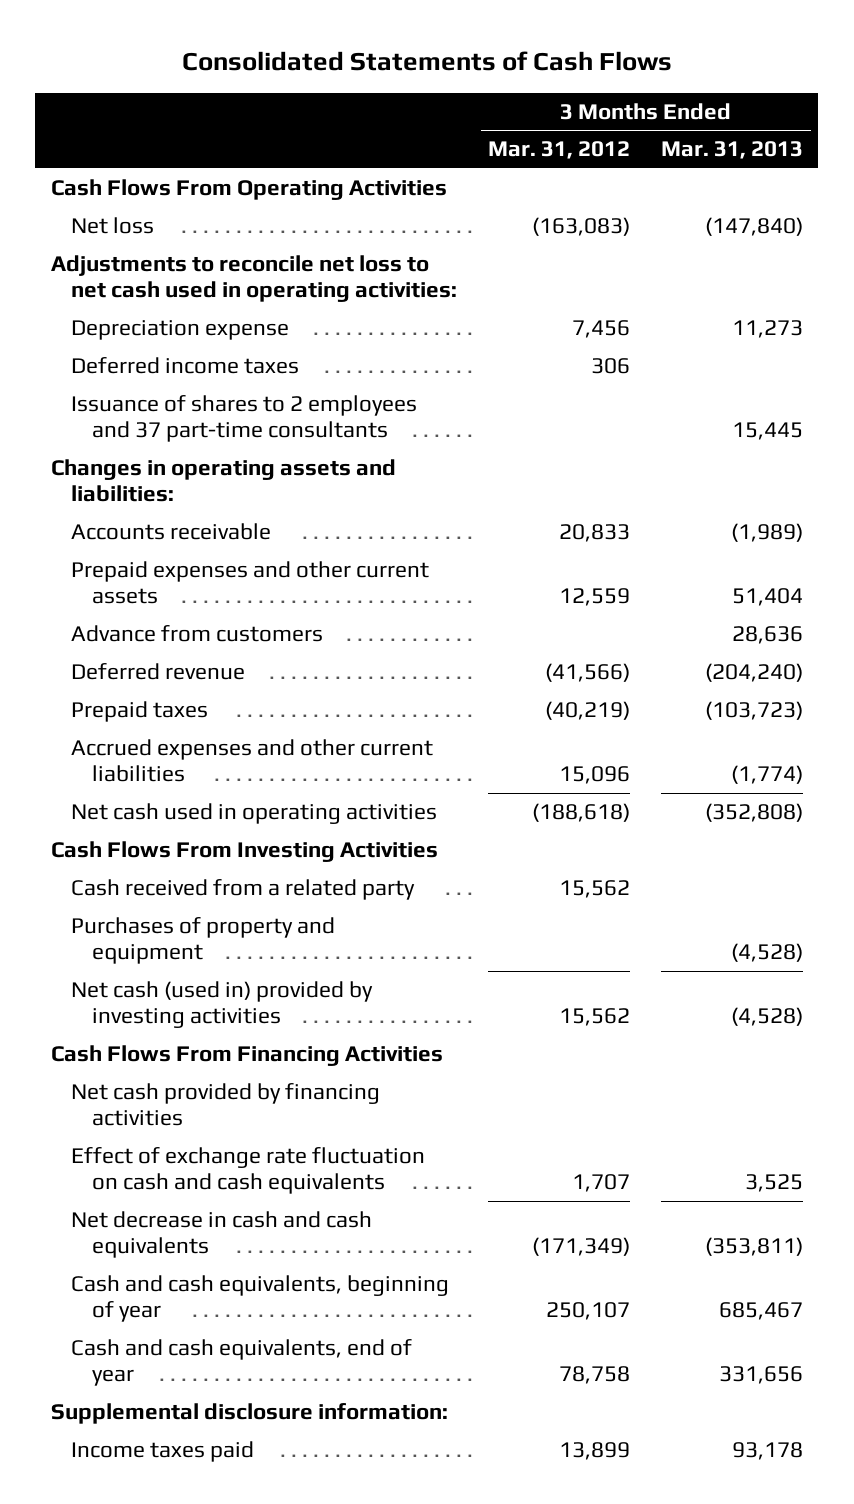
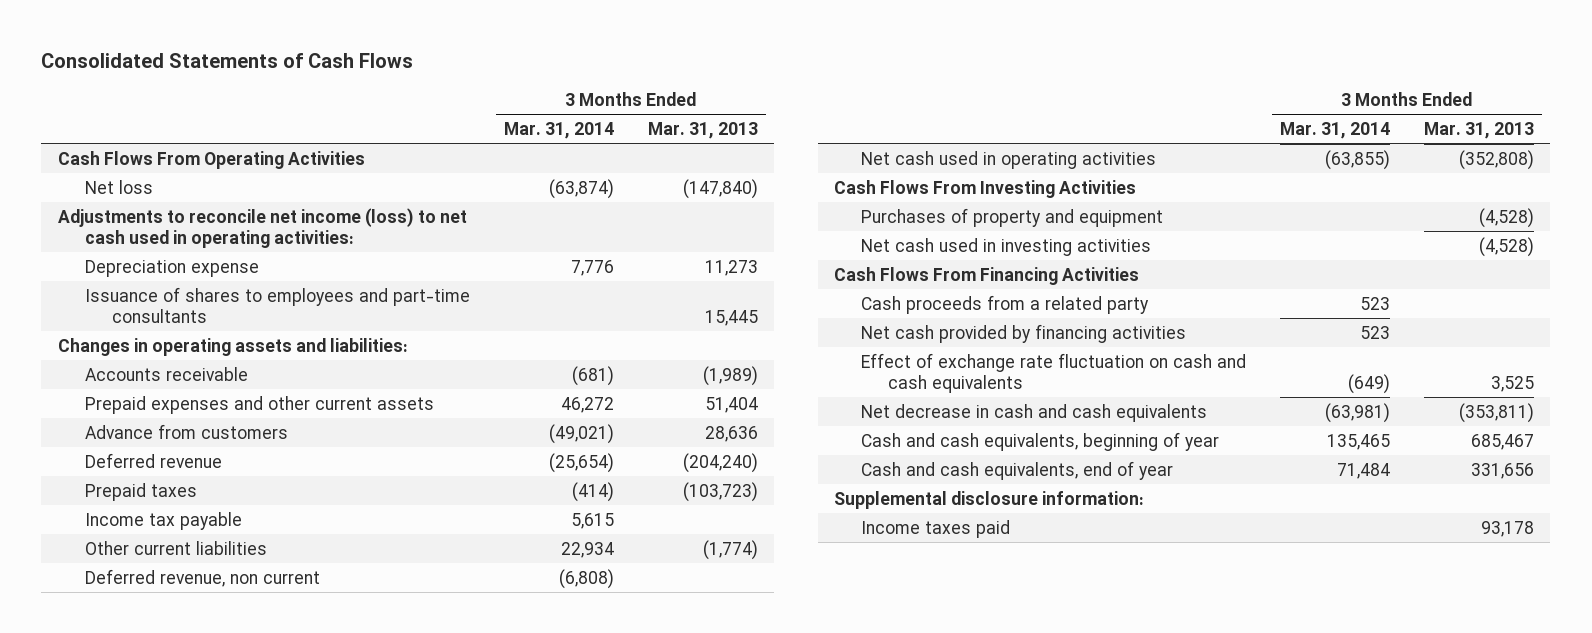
[488,141,631,160] Mar. 31, 2012 -> none
none -> [503,121,614,139] Mar. 31, 2014
[50,255,458,303] Adjustments to reconcile net loss to net cash used in operating activities: -> [58,207,468,248] Adjustments to reconcile net income (loss) to net cash used in operating activities:
[71,357,300,375] Deferred income taxes -> none
[71,395,418,443] Issuance of shares to 2 employees and 37 part-time consultants -> [85,286,471,323] Issuance of shares to employees and part-time consultants
none -> [85,511,243,530] Income tax payable
[71,739,434,783] Accrued expenses and other current liabilities -> [85,540,268,555] Other current liabilities
none -> [85,568,321,587] Deferred revenue, non current
[71,879,416,901] Cash received from a related party -> none
[71,981,374,1029] Net cash (used in) provided by investing activities -> [861,237,1152,256] Net cash used in investing activities
none -> [861,294,1150,314] Cash proceeds from a related party

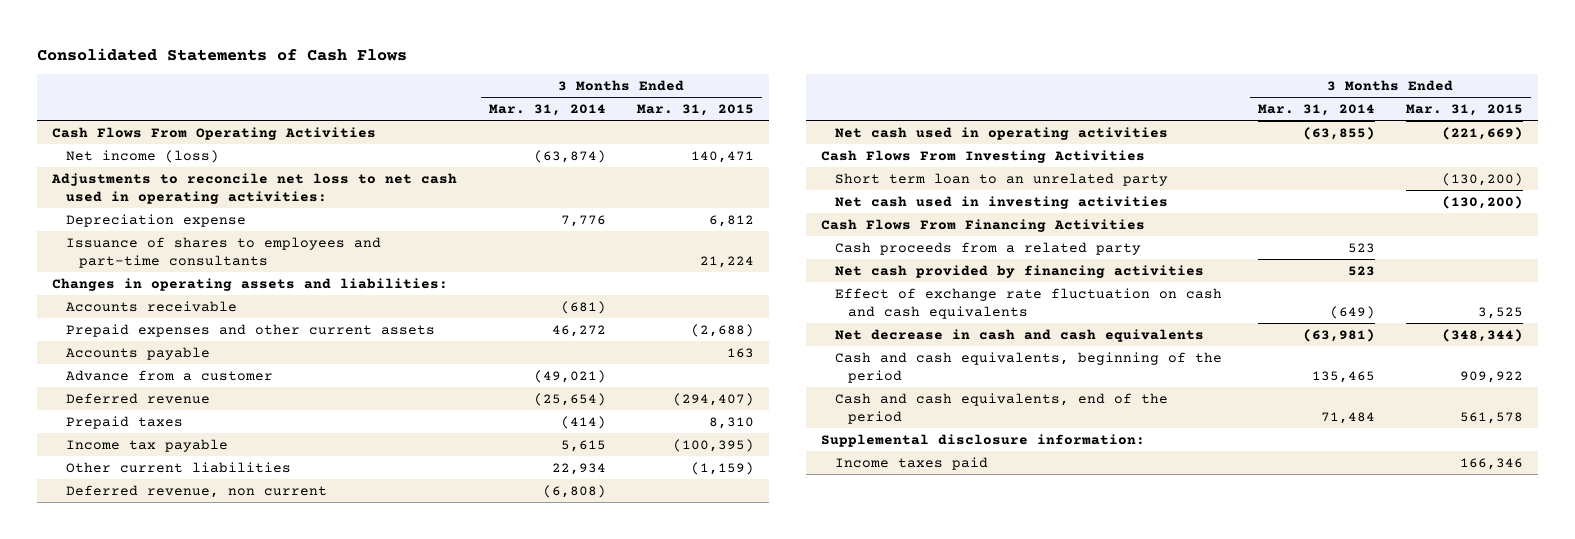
[647,121,758,139] Mar. 31, 2013 -> none
none -> [636,103,754,116] Mar. 31, 2015
[85,179,154,194] Net loss -> [65,149,219,163] Net income (loss)
[58,207,468,248] Adjustments to reconcile net income (loss) to net cash used in operating activities: -> [51,172,458,204] Adjustments to reconcile net loss to net cash used in operating activities:
none -> [65,346,210,360] Accounts payable
[85,423,289,439] Advance from customers -> [65,369,273,381] Advance from a customer
[861,207,1164,227] Purchases of property and equipment -> none
none -> [834,172,1168,186] Short term loan to an unrelated party
[861,431,1220,451] Cash and cash equivalents, beginning of year -> [834,351,1222,383] Cash and cash equivalents, beginning of the period
[861,460,1174,480] Cash and cash equivalents, end of year -> [834,392,1168,424] Cash and cash equivalents, end of the period

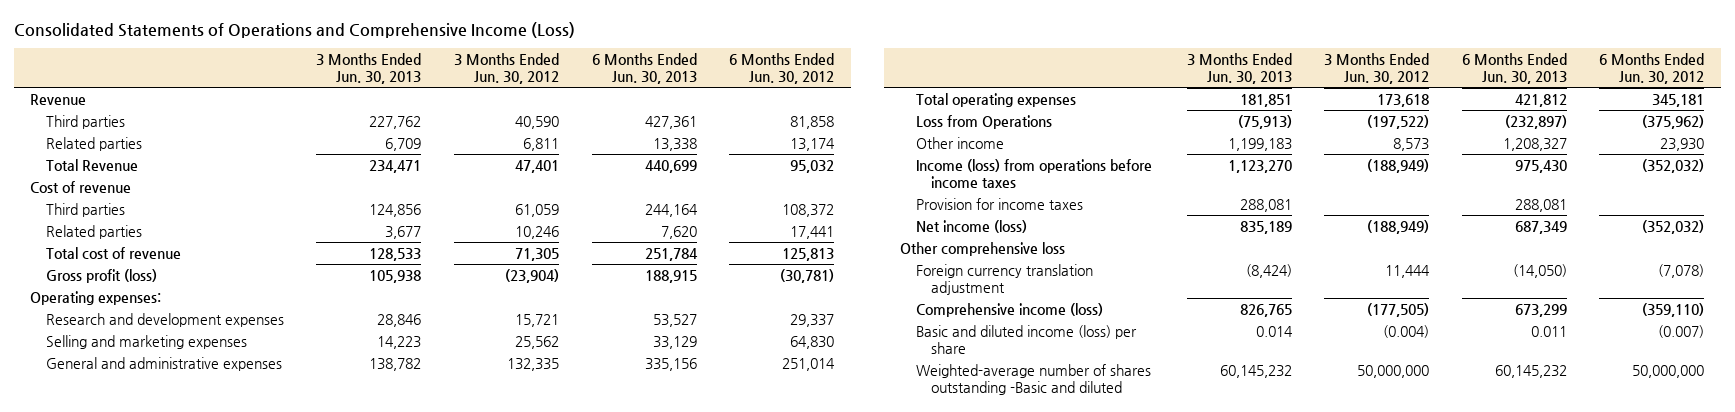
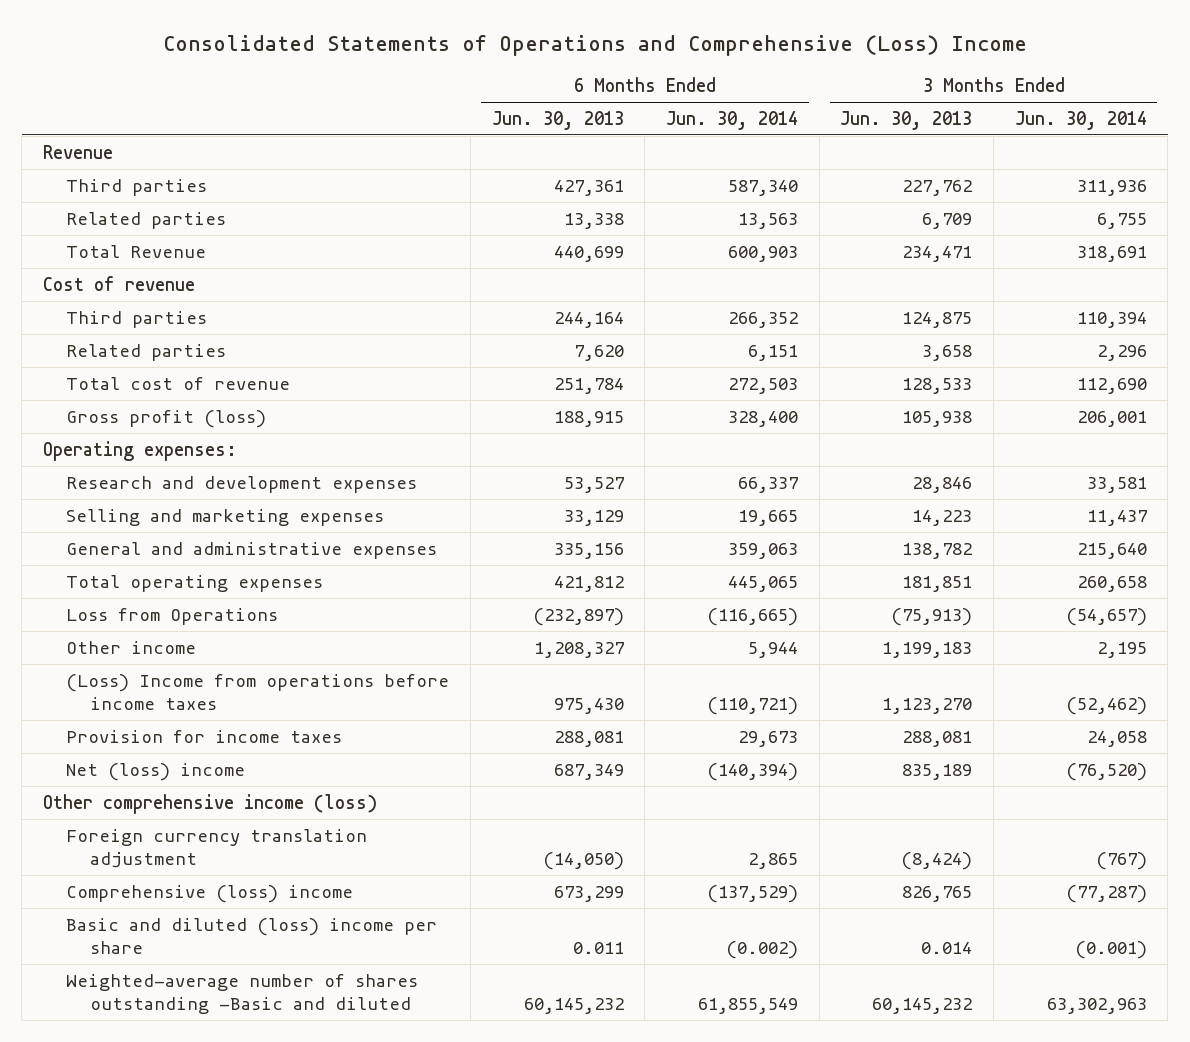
[14,21,576,38] Consolidated Statements of Operations and Comprehensive Income (Loss) -> [162,34,1027,56] Consolidated Statements of Operations and Comprehensive (Loss) Income
[454,52,560,84] 3 Months Ended Jun. 30, 2012 -> none
[729,52,835,84] 6 Months Ended Jun. 30, 2012 -> none
none -> [665,111,798,131] Jun. 30, 2014
none -> [1014,111,1147,131] Jun. 30, 2014
[369,203,422,217] 124,856 -> [902,311,973,328] 124,875
[385,225,422,239] 3,677 -> [922,344,973,361] 3,658
[915,158,1152,188] Income (loss) from operations before income taxes -> [66,673,450,710] (Loss) Income from operations before income taxes
[915,219,1027,233] Net income (loss) -> [66,762,246,781] Net (loss) income
[900,241,1066,256] Other comprehensive loss -> [42,793,377,814] Other comprehensive income (loss)
[915,302,1103,317] Comprehensive income (loss) -> [66,884,354,903] Comprehensive (loss) income
[915,324,1137,354] Basic and diluted income (loss) per share -> [66,917,438,954] Basic and diluted (loss) income per share

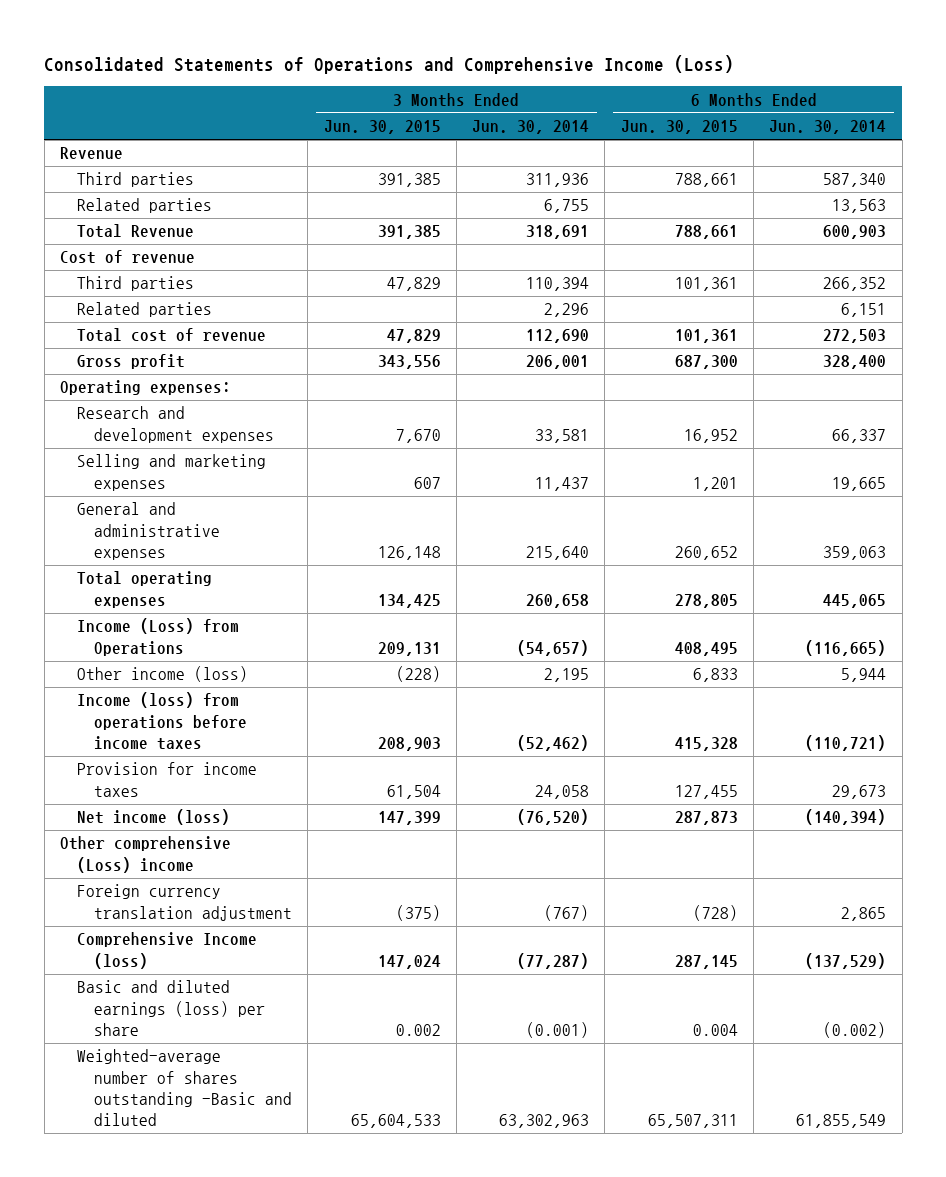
[162,34,1027,56] Consolidated Statements of Operations and Comprehensive (Loss) Income -> [44,54,735,74] Consolidated Statements of Operations and Comprehensive Income (Loss)
[491,111,624,131] Jun. 30, 2013 -> none
[840,111,973,131] Jun. 30, 2013 -> none
none -> [323,120,441,135] Jun. 30, 2015
none -> [620,120,738,135] Jun. 30, 2015
[66,409,267,428] Gross profit (loss) -> [76,354,185,370] Gross profit
[66,607,279,625] Loss from Operations -> [76,618,239,656] Income (Loss) from Operations
[66,640,197,654] Other income -> [76,666,248,683] Other income (loss)
[66,673,450,710] (Loss) Income from operations before income taxes -> [76,692,248,751] Income (loss) from operations before income taxes
[66,762,246,781] Net (loss) income -> [76,809,230,826] Net income (loss)
[42,793,377,814] Other comprehensive income (loss) -> [59,836,231,873] Other comprehensive (Loss) income
[66,884,354,903] Comprehensive (loss) income -> [76,932,257,969] Comprehensive Income (loss)
[66,917,438,954] Basic and diluted (loss) income per share -> [76,980,266,1037] Basic and diluted earnings (loss) per share

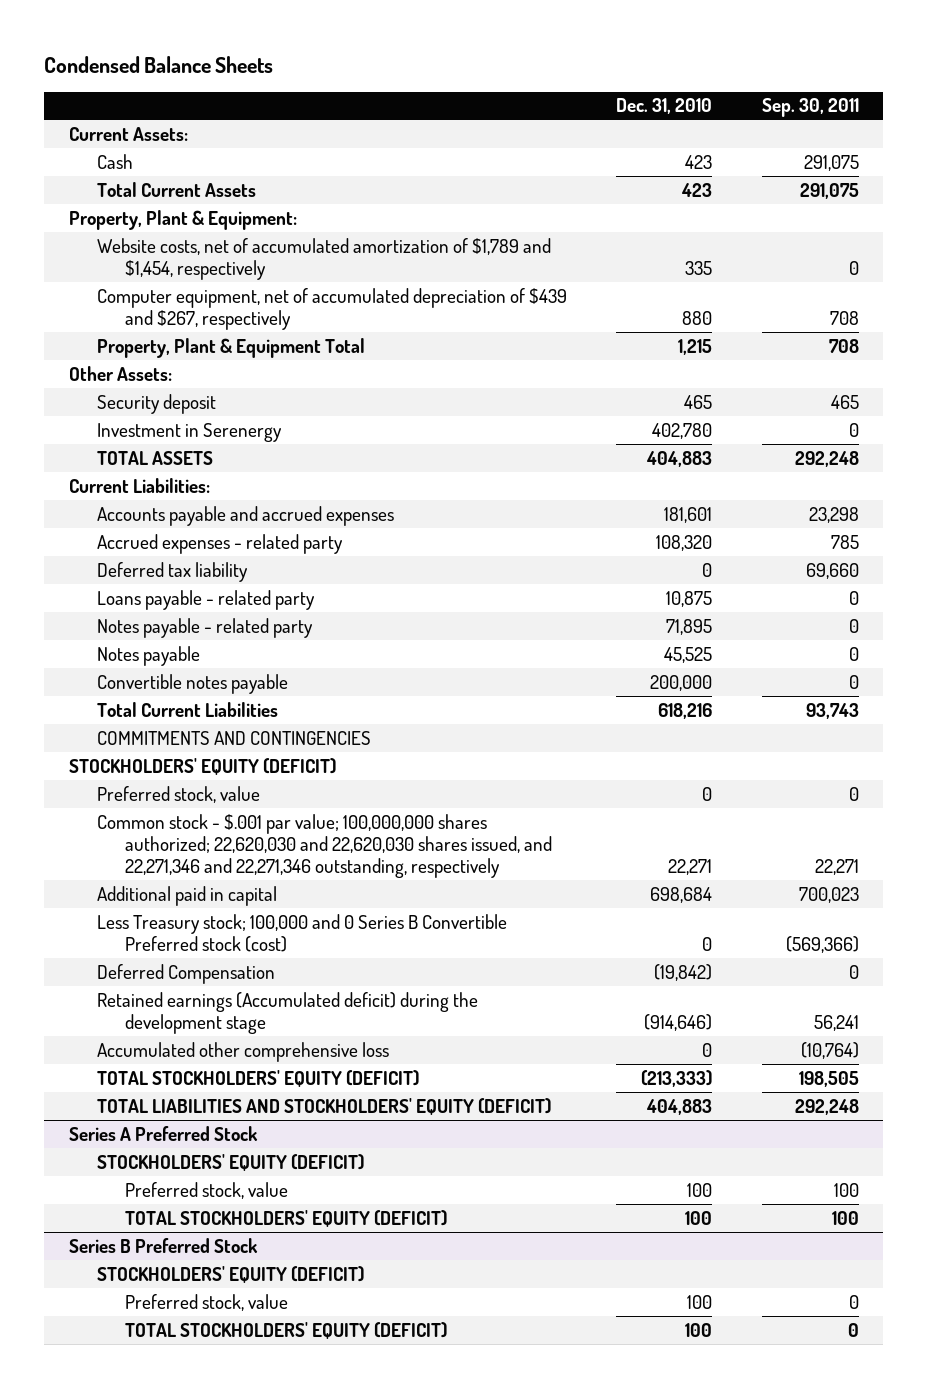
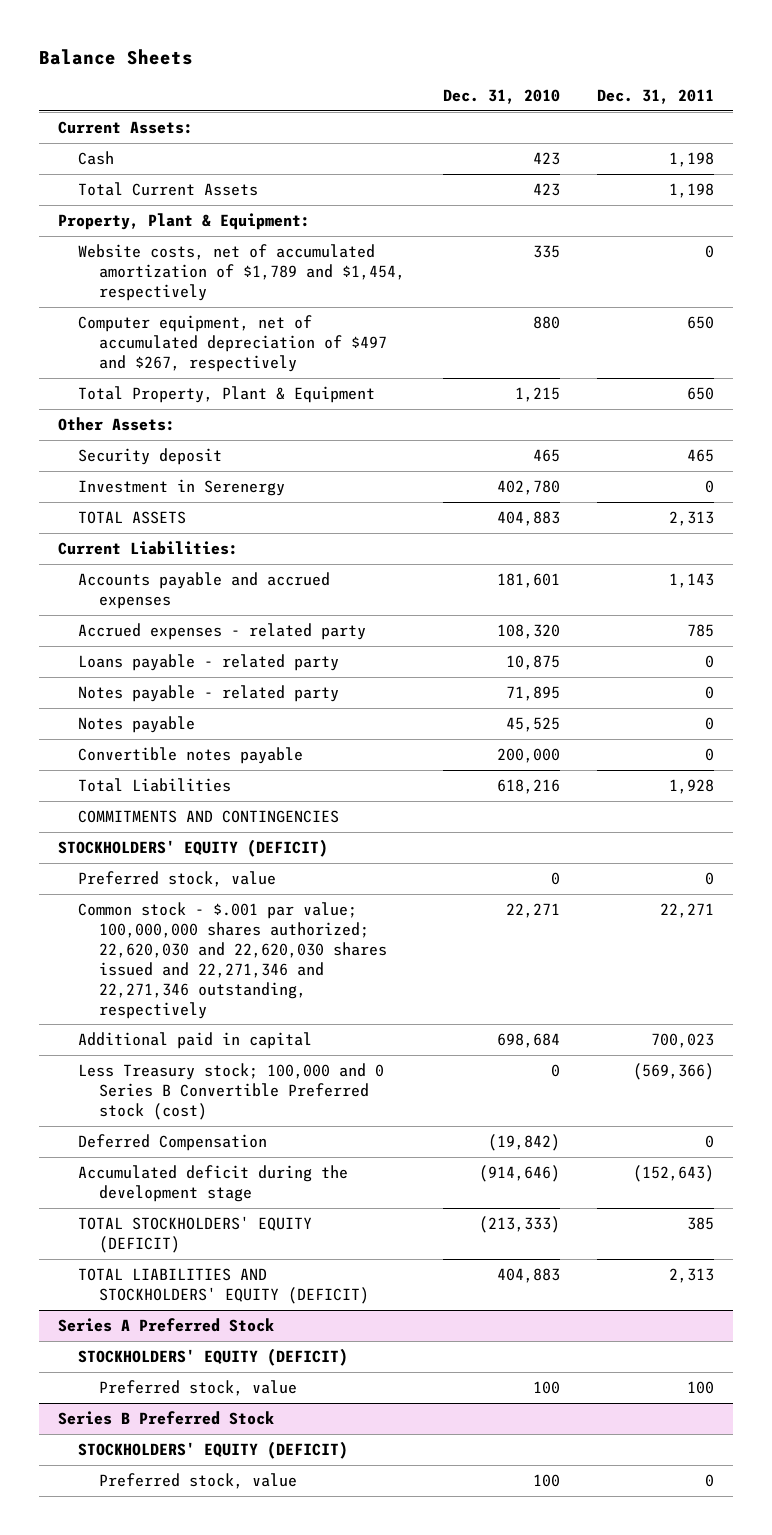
[43,56,273,74] Condensed Balance Sheets -> [39,49,194,66] Balance Sheets
[761,98,859,118] Sep. 30, 2011 -> none
none -> [597,89,715,105] Dec. 31, 2011
[96,287,567,331] Computer equipment, net of accumulated depreciation of $439 and $267, respectively -> [78,314,387,372] Computer equipment, net of accumulated depreciation of $497 and $267, respectively
[96,337,365,358] Property, Plant & Equipment Total -> [78,385,376,403] Total Property, Plant & Equipment
[96,561,248,582] Deferred tax liability -> none
[96,701,278,717] Total Current Liabilities -> [78,777,232,792] Total Liabilities
[96,813,553,879] Common stock - $.001 par value; 100,000,000 shares authorized; 22,620,030 and 22,620,030 shares issued, and 22,271,346 and 22,271,346 outstanding, respectively -> [78,901,387,1019] Common stock - $.001 par value; 100,000,000 shares authorized; 22,620,030 and 22,620,030 shares issued and 22,271,346 and 22,271,346 outstanding, respectively
[96,1041,389,1062] Accumulated other comprehensive loss -> none
[96,991,478,1035] Retained earnings (Accumulated deficit) during the development stage -> [78,1164,349,1202] Accumulated deficit during the development stage
[125,1209,448,1227] TOTAL STOCKHOLDERS' EQUITY (DEFICIT) -> none
[125,1321,448,1339] TOTAL STOCKHOLDERS' EQUITY (DEFICIT) -> none

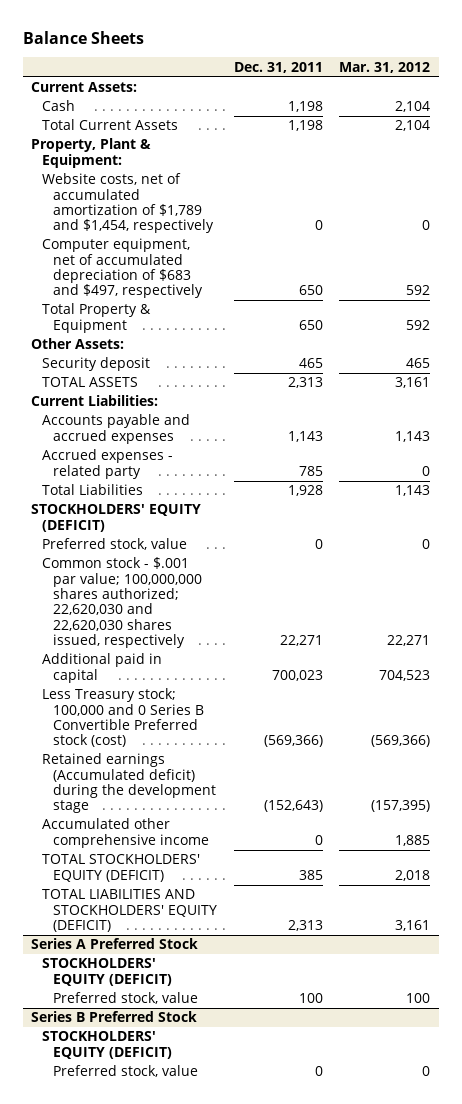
[442,89,560,105] Dec. 31, 2010 -> none
none -> [339,61,431,73] Mar. 31, 2012
[78,314,387,372] Computer equipment, net of accumulated depreciation of $497 and $267, respectively -> [42,238,204,299] Computer equipment, net of accumulated depreciation of $683 and $497, respectively
[78,385,376,403] Total Property, Plant & Equipment -> [42,303,152,333] Total Property & Equipment
[78,478,286,496] Investment in Serenergy -> none
[78,653,340,671] Loans payable - related party -> none
[78,684,340,702] Notes payable - related party -> none
[78,715,196,733] Notes payable -> none
[78,746,304,764] Convertible notes payable -> none
[78,809,340,823] COMMITMENTS AND CONTINGENCIES -> none
[78,901,387,1019] Common stock - $.001 par value; 100,000,000 shares authorized; 22,620,030 and 22,620,030 shares issued and 22,271,346 and 22,271,346 outstanding, respectively -> [42,557,203,649] Common stock - $.001 par value; 100,000,000 shares authorized; 22,620,030 and 22,620,030 shares issued, respectively
[78,1133,268,1151] Deferred Compensation -> none
[78,1164,349,1202] Accumulated deficit during the development stage -> [42,753,217,814] Retained earnings (Accumulated deficit) during the development stage
none -> [42,818,210,848] Accumulated other comprehensive income

